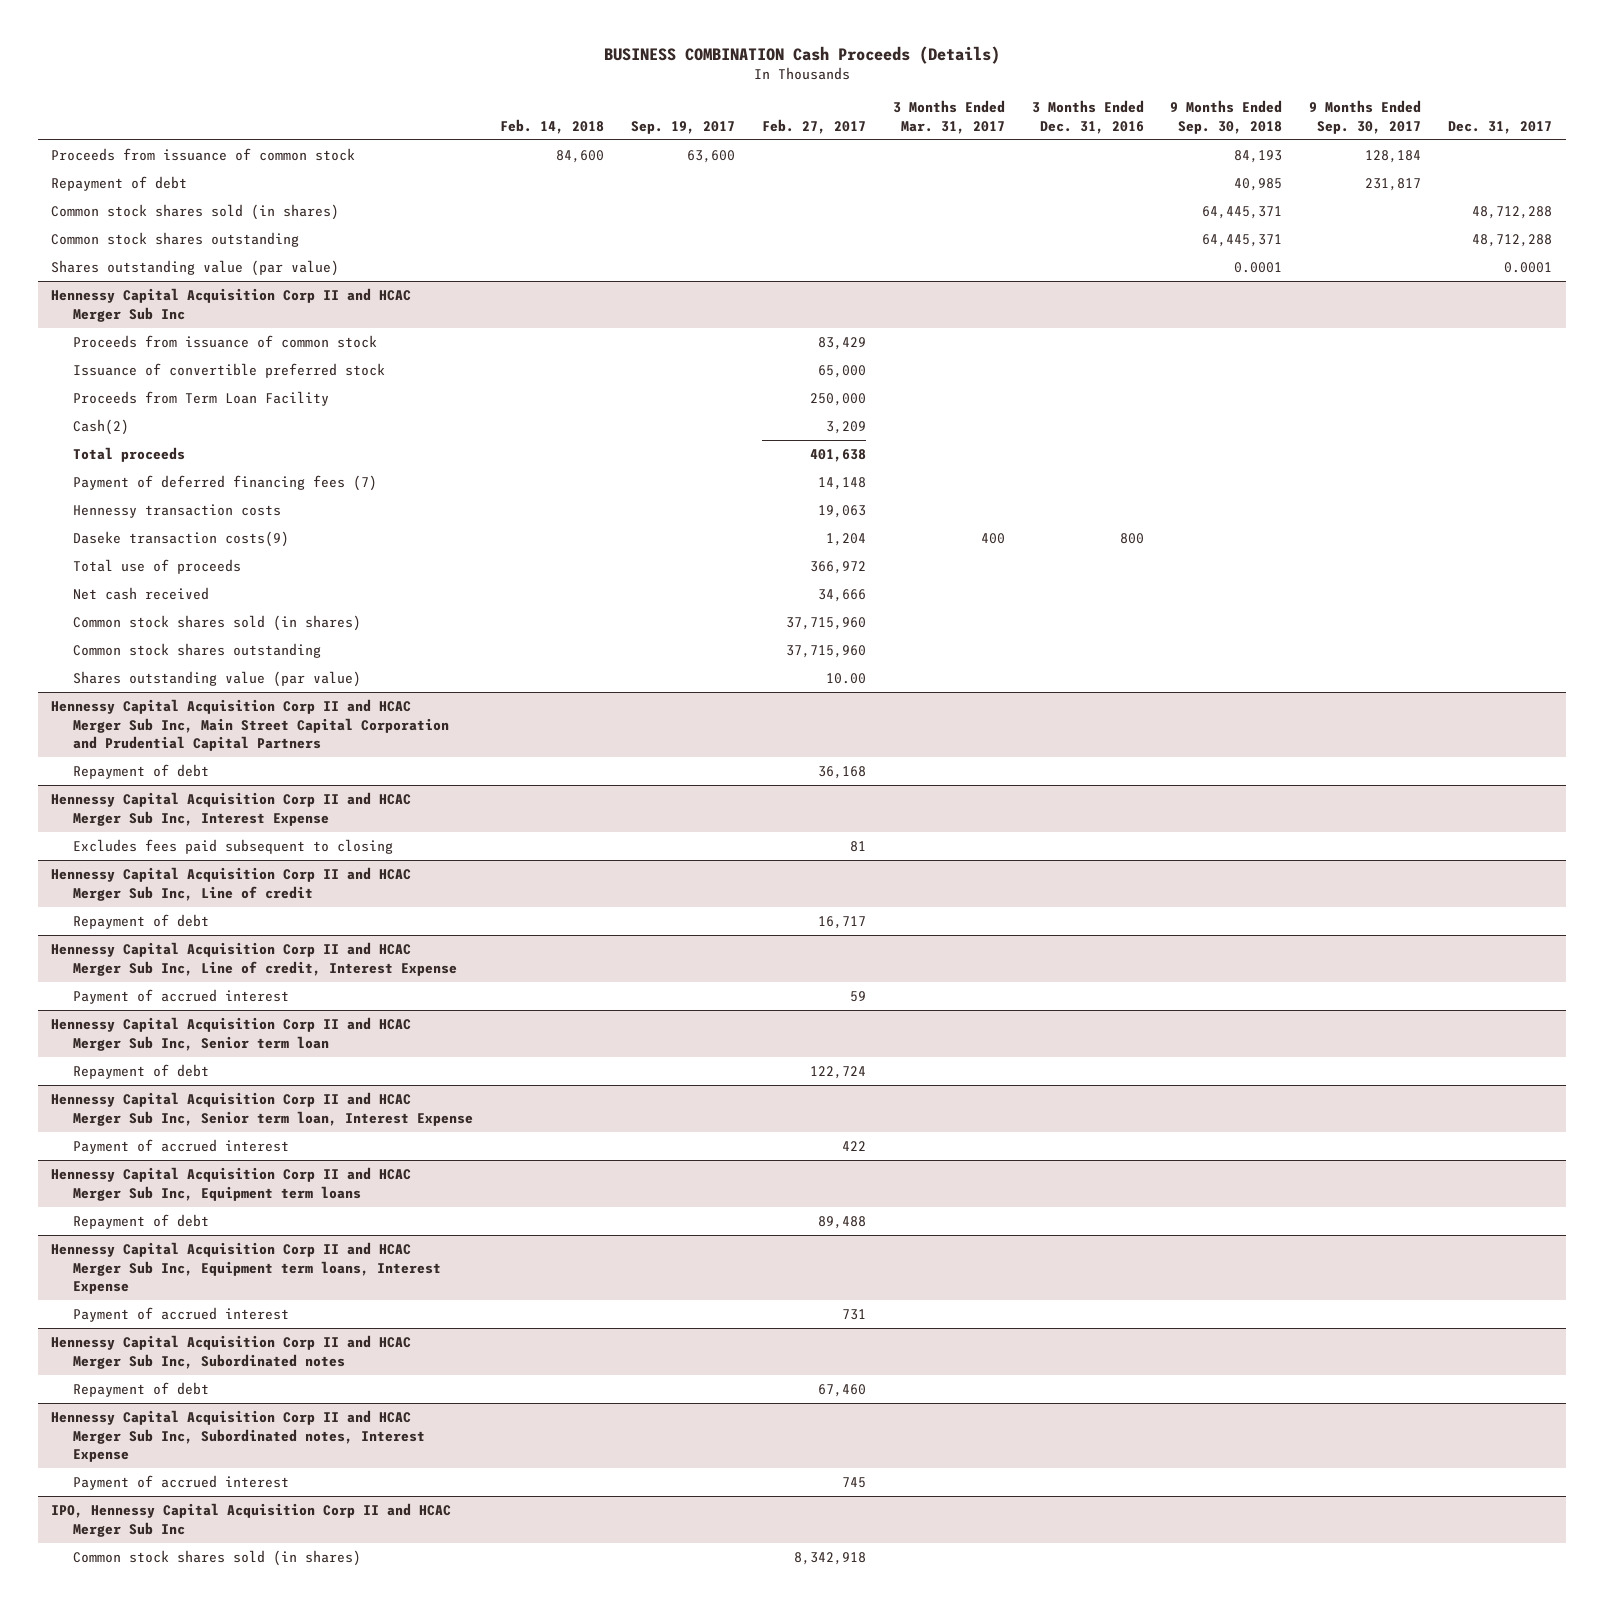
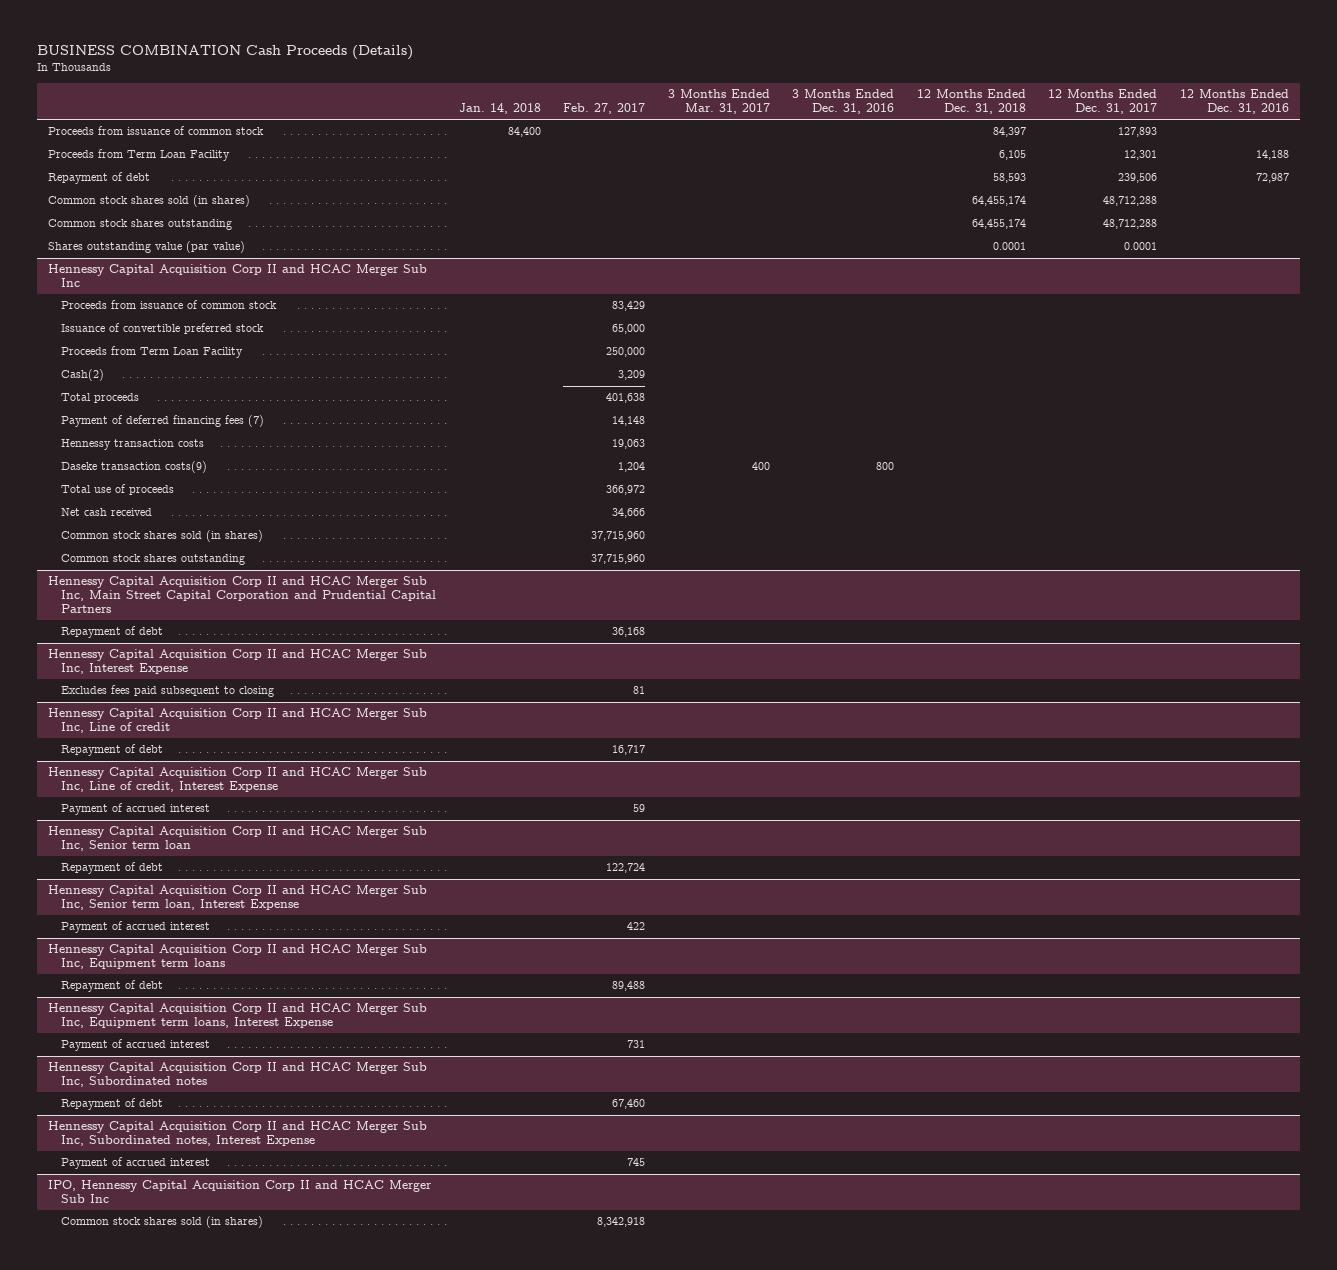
[500,118,605,134] Feb. 14, 2018 -> none
[631,120,736,134] Sep. 19, 2017 -> none
[1170,100,1283,134] 9 Months Ended Sep. 30, 2018 -> none
[1309,100,1422,134] 9 Months Ended Sep. 30, 2017 -> none
[1448,120,1553,134] Dec. 31, 2017 -> none
none -> [458,103,541,115] Jan. 14, 2018
none -> [916,89,1026,115] 12 Months Ended Dec. 31, 2018
none -> [1048,89,1158,115] 12 Months Ended Dec. 31, 2017
none -> [1179,89,1289,115] 12 Months Ended Dec. 31, 2016
none -> [48,149,231,162] Proceeds from Term Loan Facility
[73,671,362,688] Shares outstanding value (par value) -> none

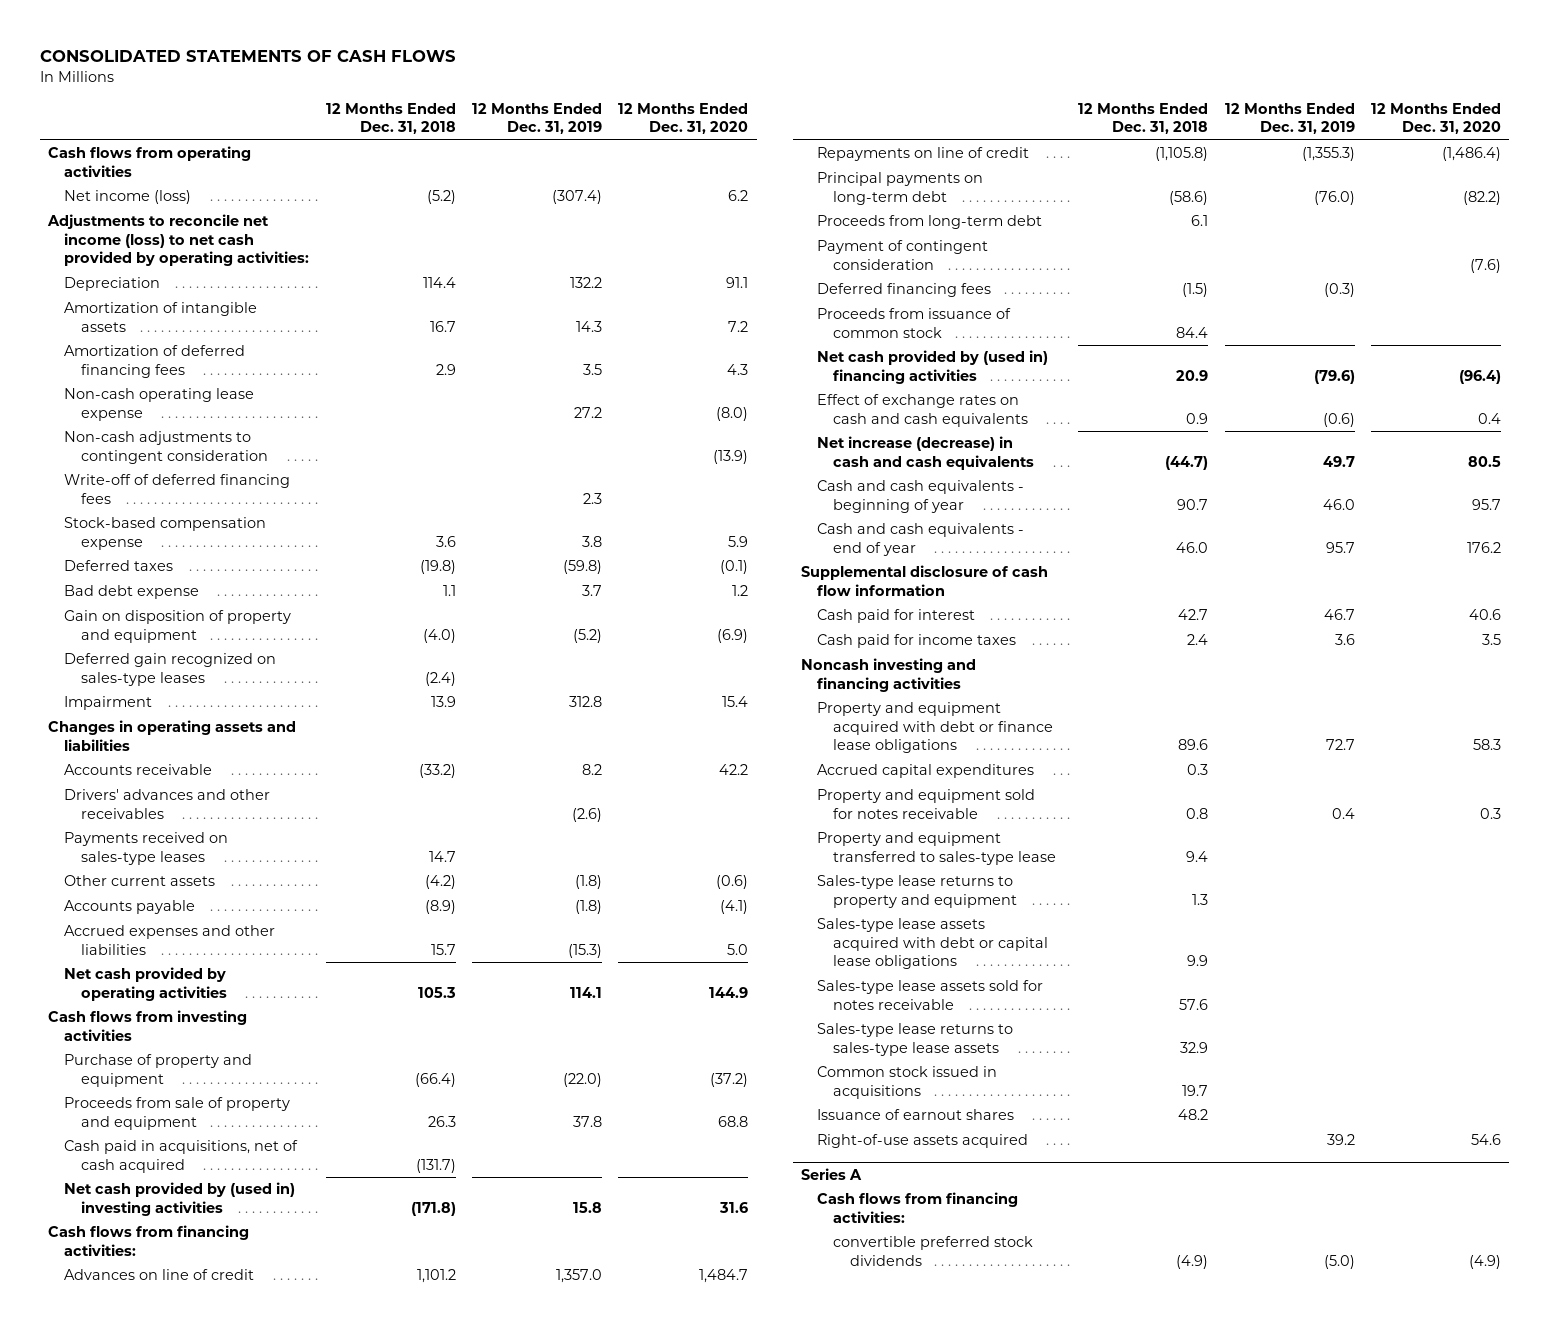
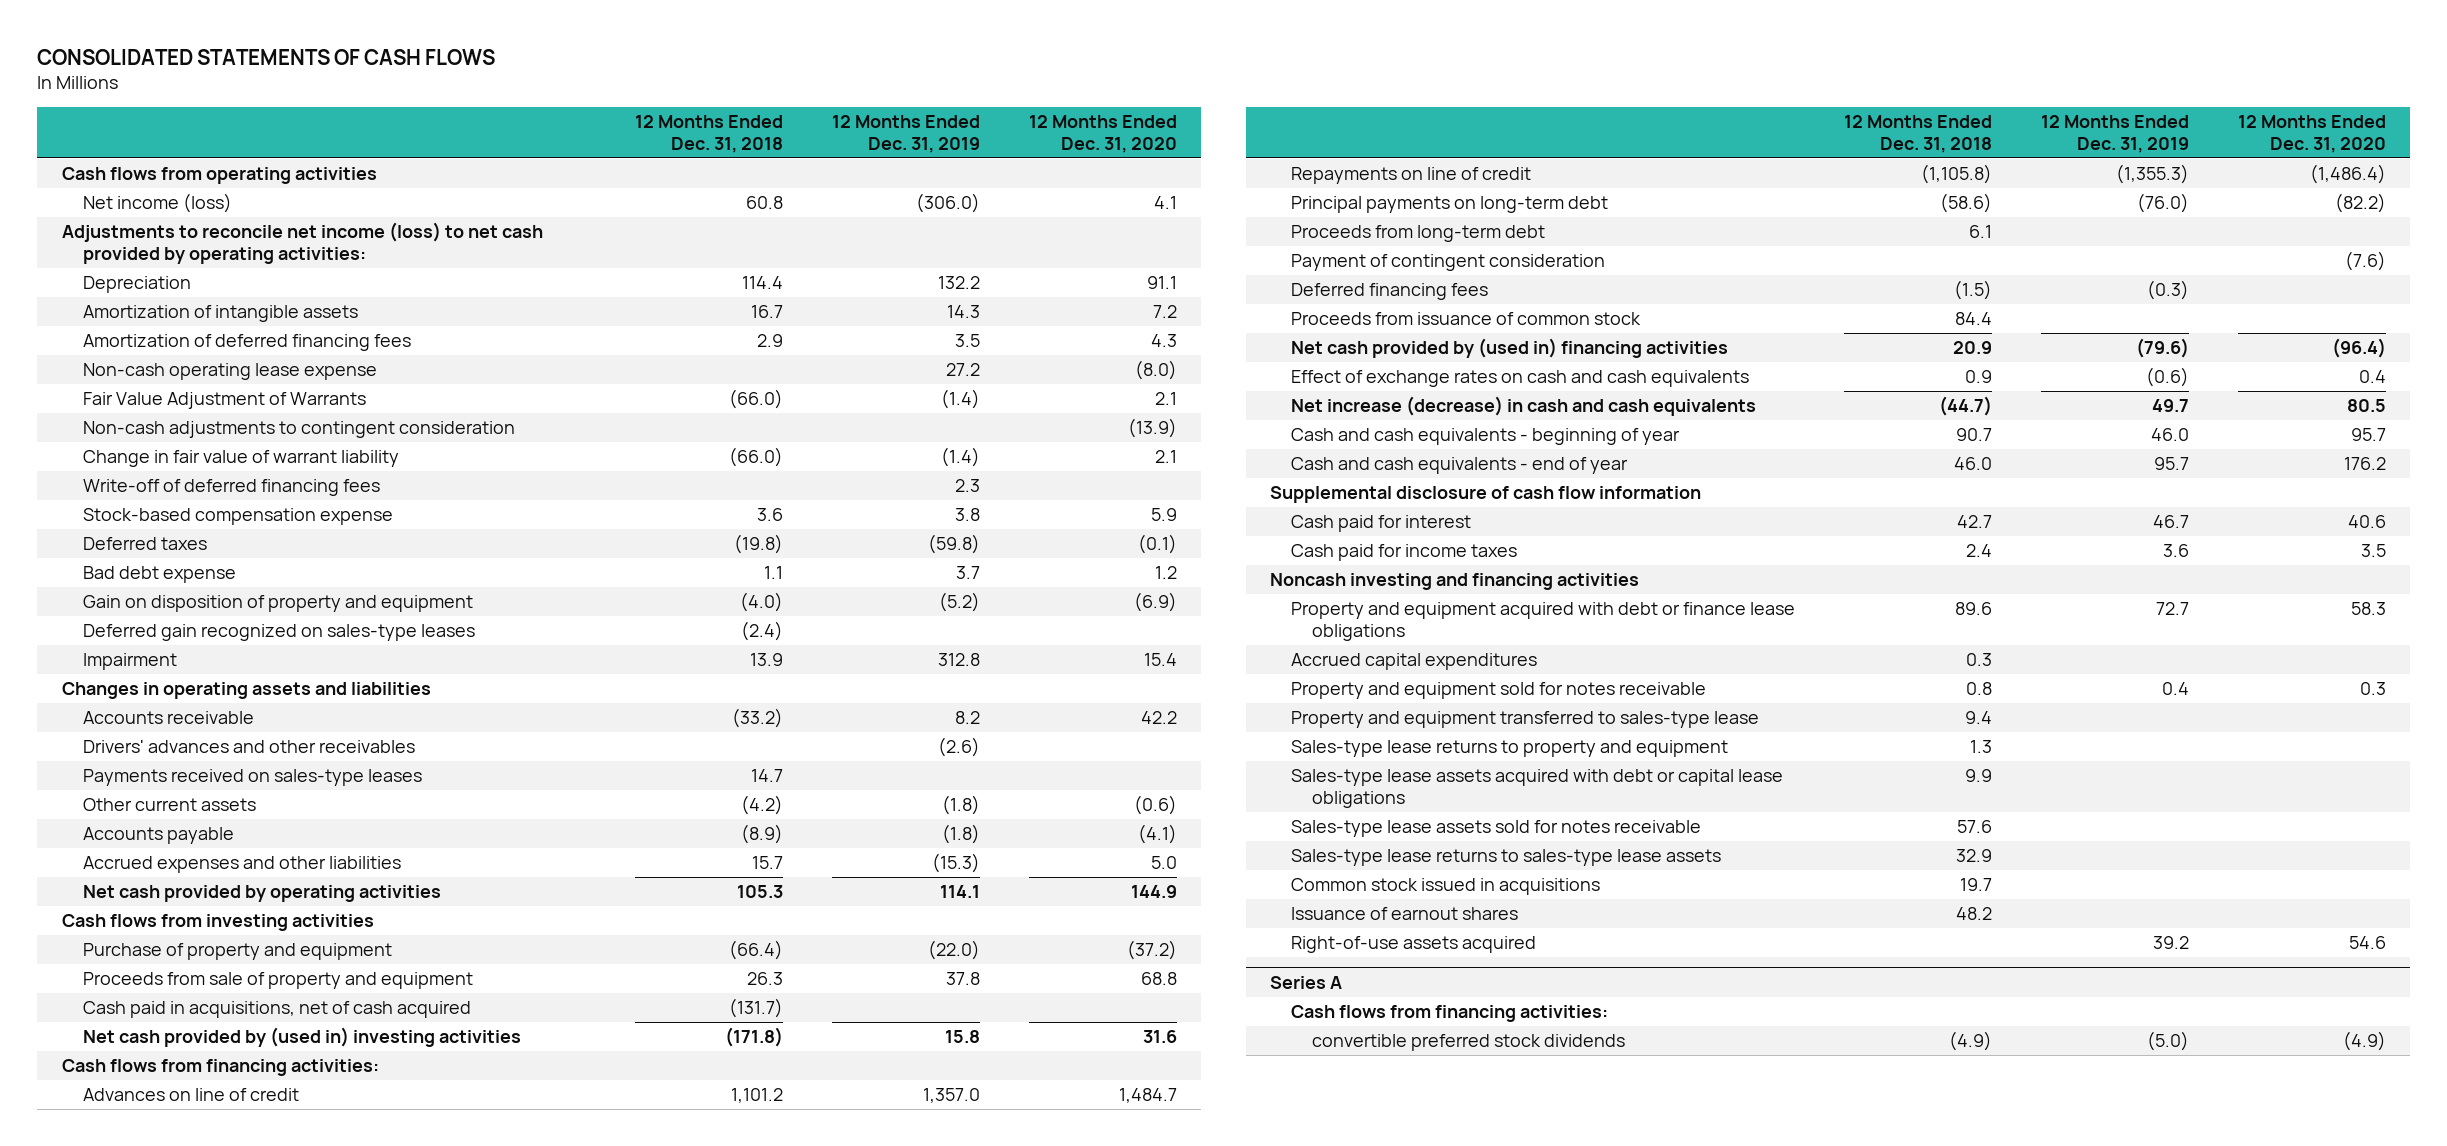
[426,190,456,205] (5.2) -> [746,196,784,210] 60.8
[552,190,603,205] (307.4) -> [916,193,981,214] (306.0)
[728,190,749,202] 6.2 -> [1153,196,1177,210] 4.1
none -> [82,392,366,410] Fair Value Adjustment of Warrants
none -> [82,450,399,468] Change in fair value of warrant liability

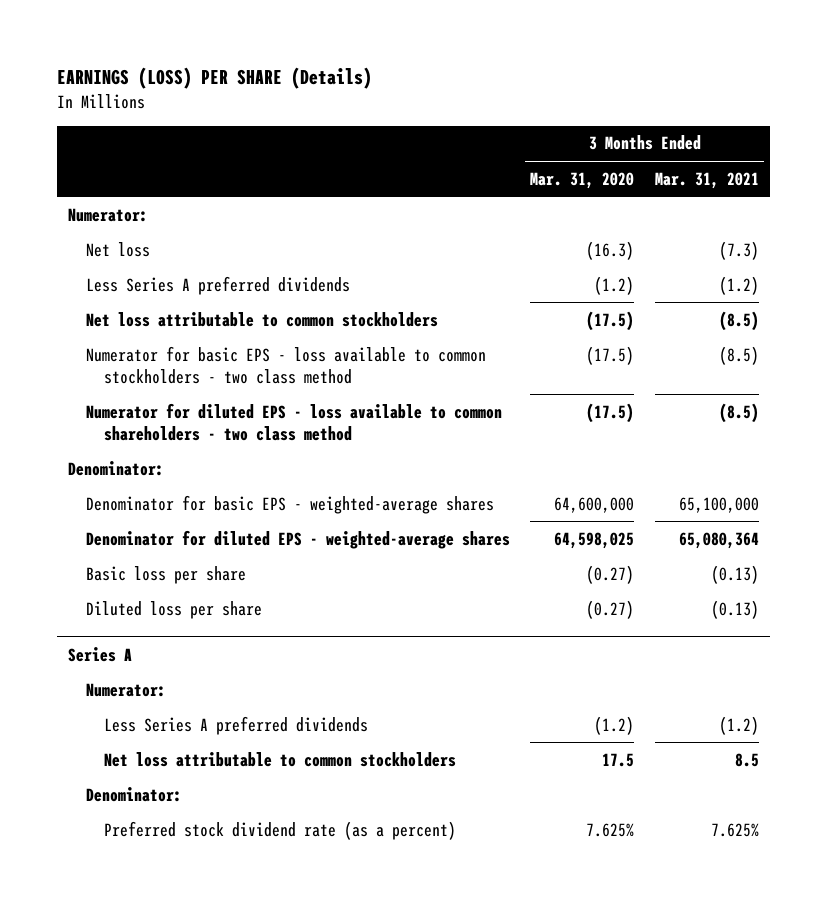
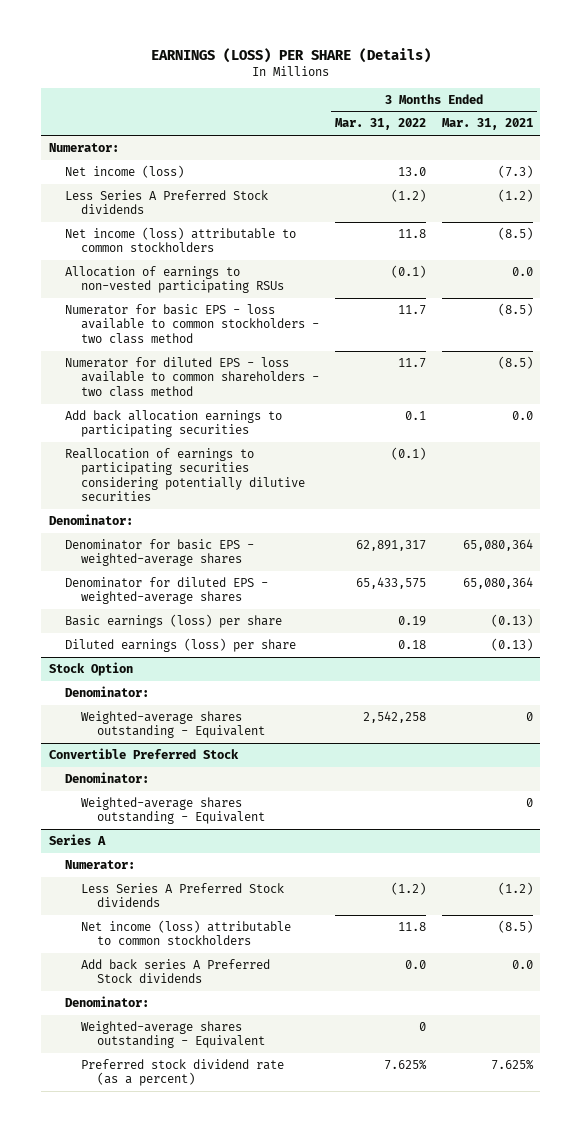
[530,171,635,189] Mar. 31, 2020 -> none
none -> [334,118,426,131] Mar. 31, 2022
[85,241,150,257] Net loss -> [65,164,185,178] Net income (loss)
[85,275,350,295] Less Series A preferred dividends -> [65,189,269,215] Less Series A Preferred Stock dividends
[85,311,438,327] Net loss attributable to common stockholders -> [65,226,297,253] Net income (loss) attributable to common stockholders
none -> [65,265,284,294] Allocation of earnings to non-vested participating RSUs
none -> [65,409,283,438] Add back allocation earnings to participating securities
none -> [65,447,305,502] Reallocation of earnings to participating securities considering potentially dilutive securities
[679,496,760,513] 65,100,000 -> [462,538,533,551] 65,080,364
[85,565,246,584] Basic loss per share -> [65,613,283,628] Basic earnings (loss) per share
[85,600,262,619] Diluted loss per share -> [65,637,297,652] Diluted earnings (loss) per share
none -> [49,661,134,676] Stock Option
none -> [65,685,150,697] Denominator:
none -> [80,710,265,739] Weighted-average shares outstanding - Equivalent
none -> [49,747,240,759] Convertible Preferred Stock
none -> [65,771,150,783] Denominator:
none -> [80,796,265,825] Weighted-average shares outstanding - Equivalent
[103,715,368,735] Less Series A preferred dividends -> [80,882,284,908] Less Series A Preferred Stock dividends
[103,751,456,767] Net loss attributable to common stockholders -> [80,919,291,946] Net income (loss) attributable to common stockholders
[735,752,760,767] 8.5 -> [497,919,533,933] (8.5)
none -> [80,958,270,984] Add back series A Preferred Stock dividends
none -> [80,1020,265,1049] Weighted-average shares outstanding - Equivalent

